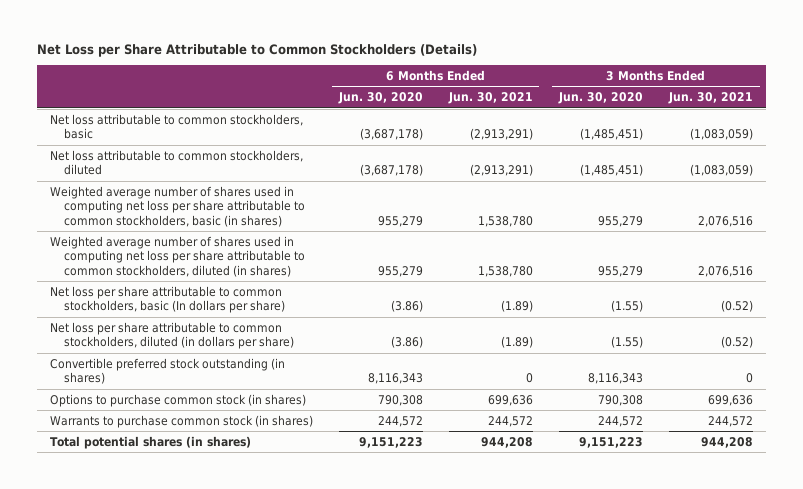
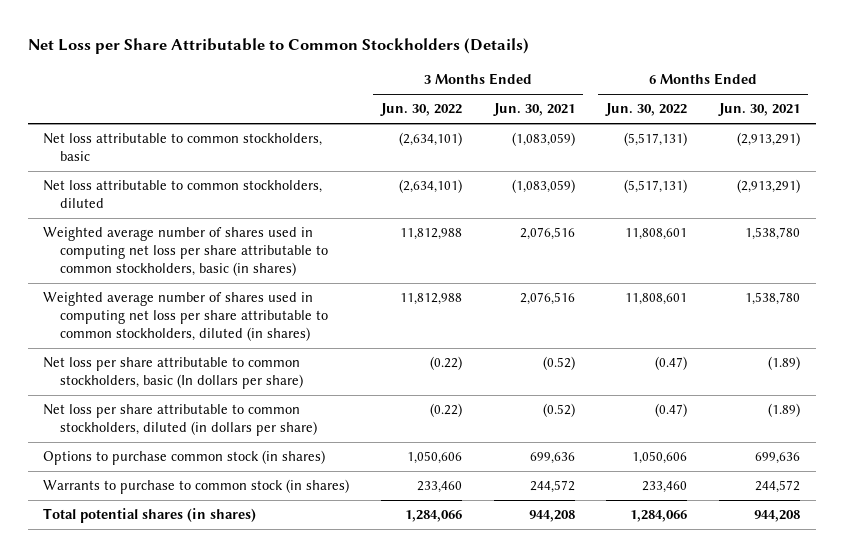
[337,92,423,105] Jun. 30, 2020 -> none
[557,92,643,105] Jun. 30, 2020 -> none
none -> [380,103,463,117] Jun. 30, 2022
none -> [605,103,688,117] Jun. 30, 2022
[49,357,285,385] Convertible preferred stock outstanding (in shares) -> none
[49,414,313,428] Warrants to purchase common stock (in shares) -> [43,479,350,495] Warrants to purchase to common stock (in shares)

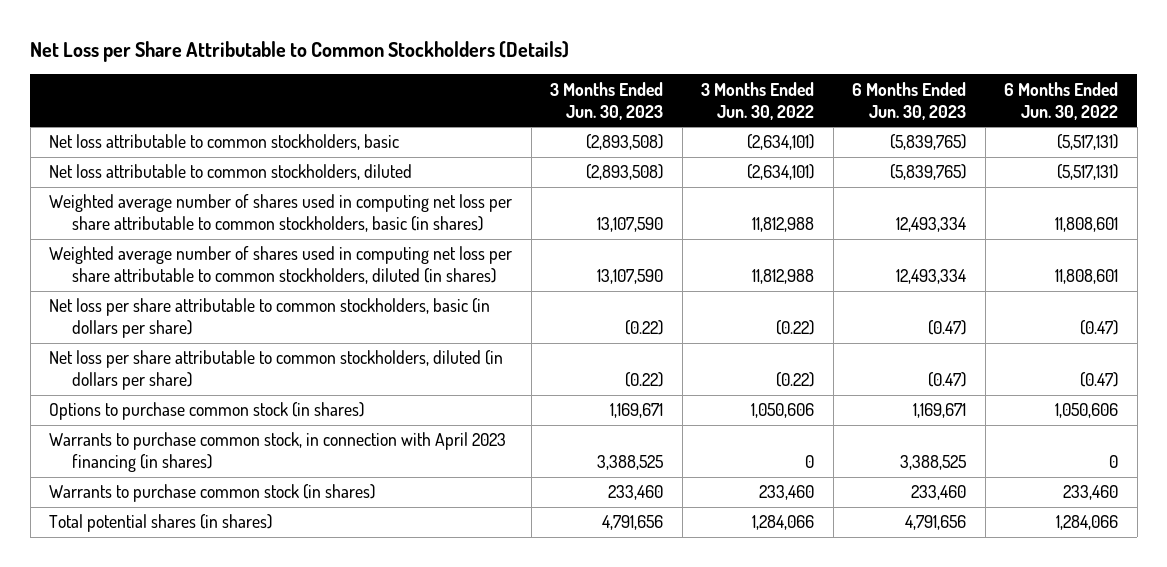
[492,103,575,117] Jun. 30, 2021 -> none
[717,103,800,117] Jun. 30, 2021 -> none
none -> [550,81,664,120] 3 Months Ended Jun. 30, 2023
none -> [852,81,967,120] 6 Months Ended Jun. 30, 2023
[43,357,303,390] Net loss per share attributable to common stockholders, basic (In dollars per share) -> [49,298,491,339] Net loss per share attributable to common stockholders, basic (in dollars per share)
none -> [49,432,507,473] Warrants to purchase common stock, in connection with April 2023 financing (in shares)
[43,479,350,495] Warrants to purchase to common stock (in shares) -> [49,484,376,503] Warrants to purchase common stock (in shares)

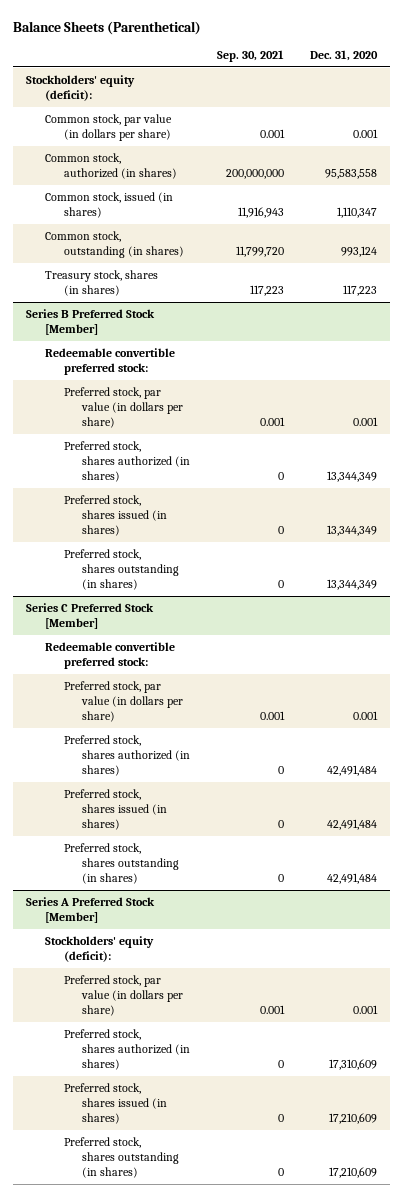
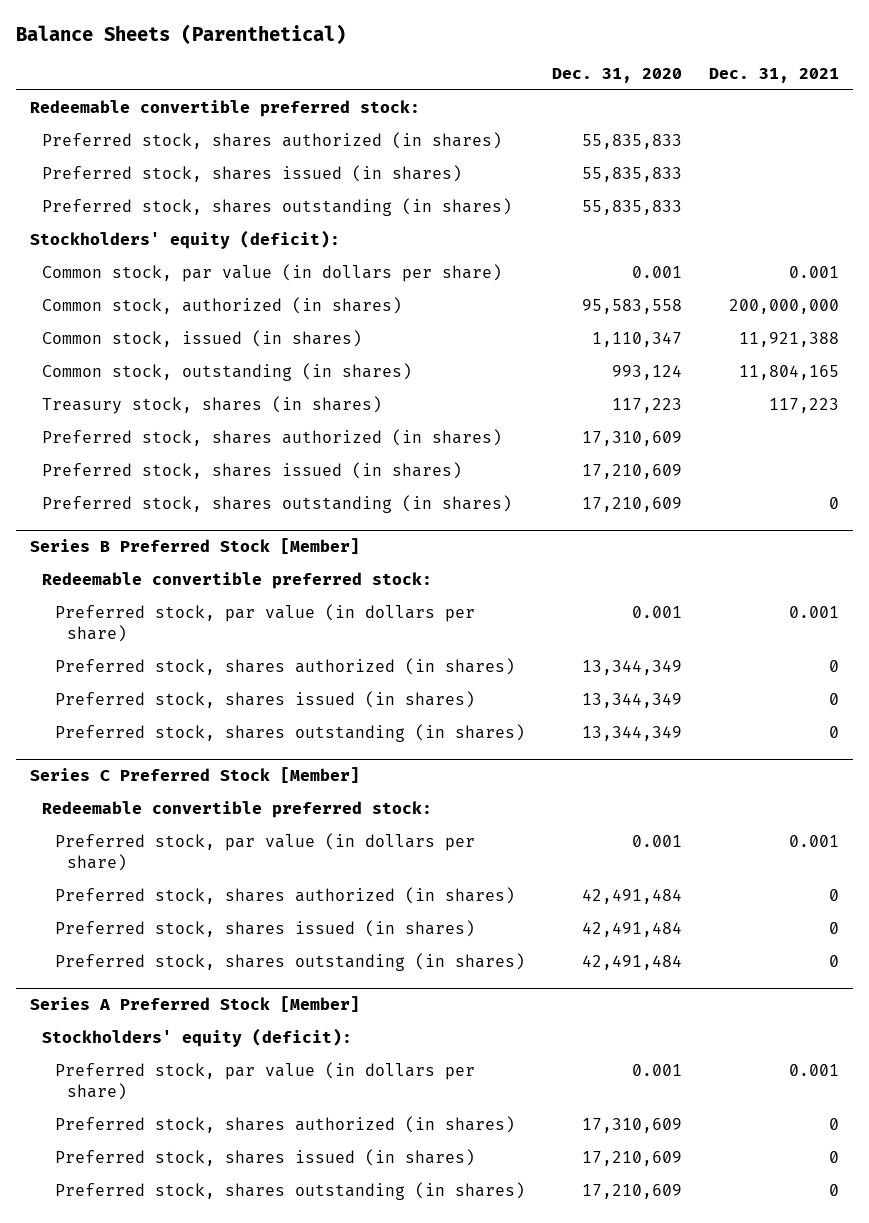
[216,50,284,63] Sep. 30, 2021 -> none
none -> [709,68,840,84] Dec. 31, 2021
none -> [29,100,420,118] Redeemable convertible preferred stock:
none -> [42,132,503,150] Preferred stock, shares authorized (in shares)
none -> [42,165,463,183] Preferred stock, shares issued (in shares)
none -> [42,198,513,217] Preferred stock, shares outstanding (in shares)
none -> [42,429,503,447] Preferred stock, shares authorized (in shares)
none -> [42,462,463,480] Preferred stock, shares issued (in shares)
none -> [42,495,513,514] Preferred stock, shares outstanding (in shares)

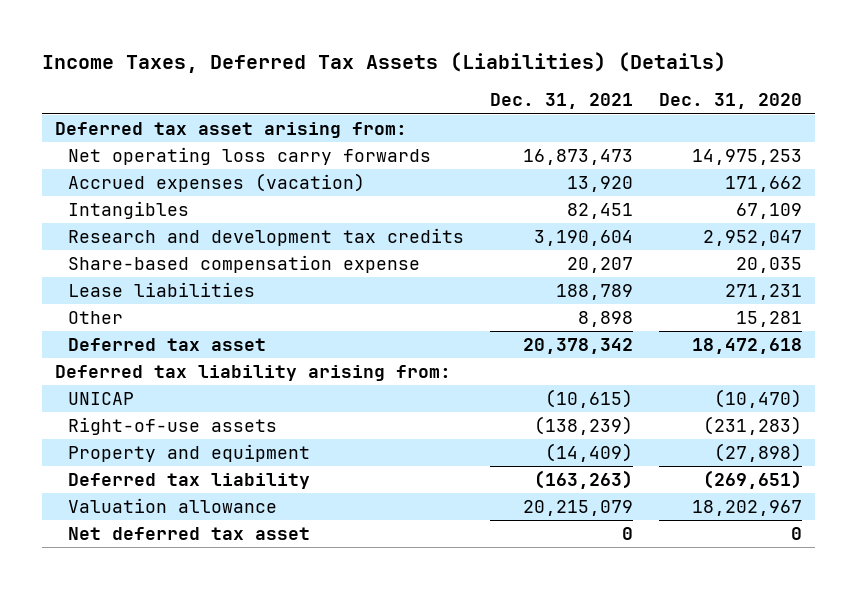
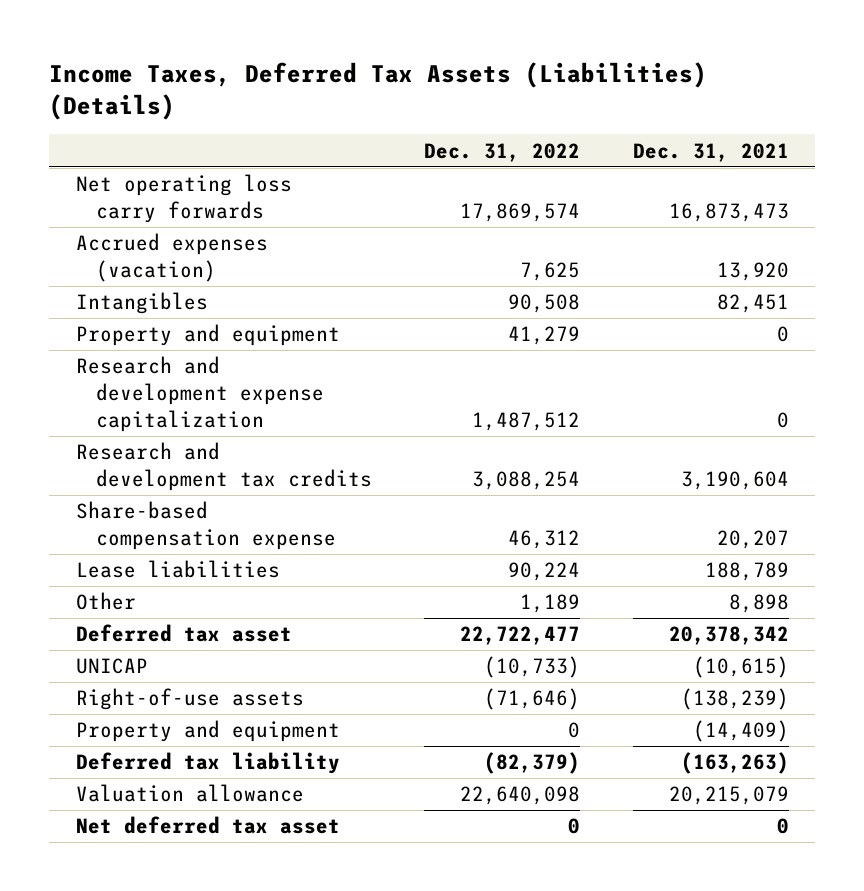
[658,93,802,110] Dec. 31, 2020 -> none
none -> [424,142,581,162] Dec. 31, 2022
[55,121,408,138] Deferred tax asset arising from: -> none
none -> [75,324,340,347] Property and equipment
none -> [75,356,325,433] Research and development expense capitalization
[55,364,452,381] Deferred tax liability arising from: -> none

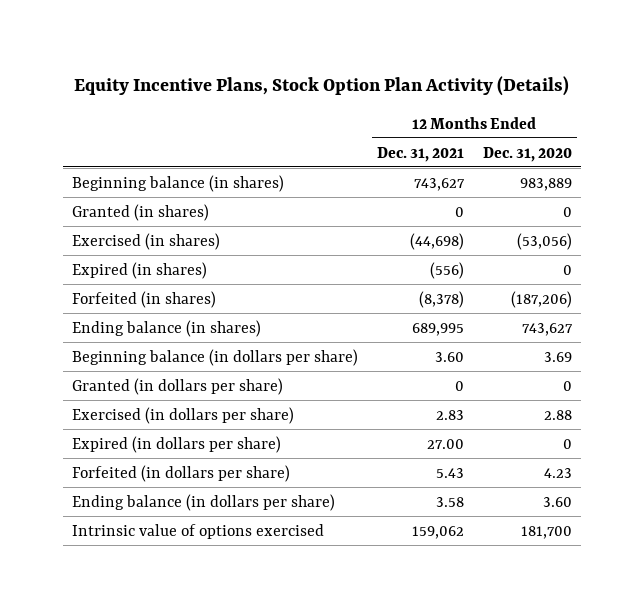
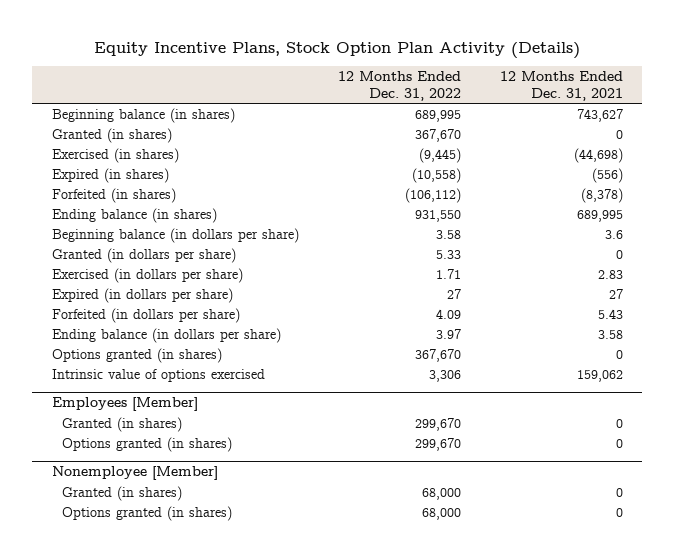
[482,146,572,162] Dec. 31, 2020 -> none
none -> [337,71,461,101] 12 Months Ended Dec. 31, 2022
[435,351,465,362] 3.60 -> [604,229,623,239] 3.6
[427,438,465,449] 27.00 -> [608,288,623,299] 27
none -> [51,347,222,363] Options granted (in shares)
none -> [51,397,198,412] Employees [Member]
none -> [62,416,183,432] Granted (in shares)
none -> [62,436,233,452] Options granted (in shares)
none -> [51,466,218,481] Nonemployee [Member]
none -> [62,485,183,501] Granted (in shares)
none -> [62,505,233,521] Options granted (in shares)

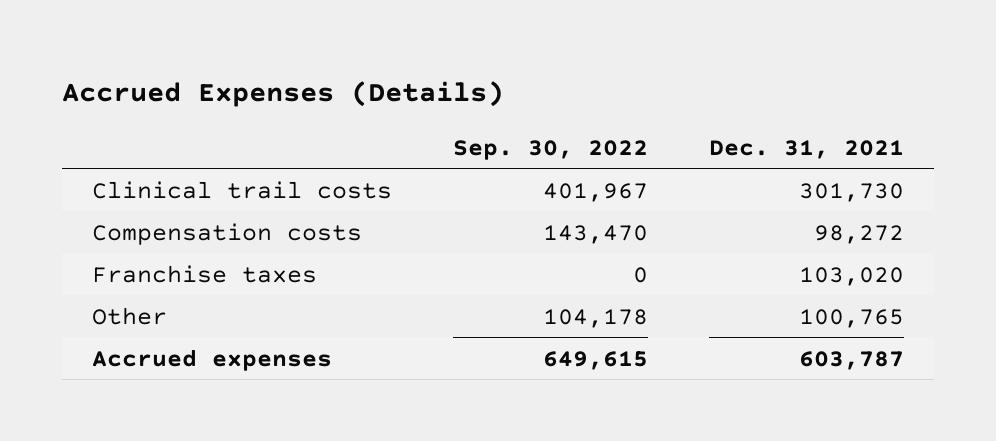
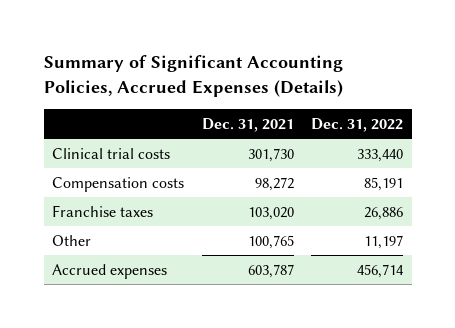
[61,80,504,107] Accrued Expenses (Details) -> [43,55,343,97] Summary of Significant Accounting Policies, Accrued Expenses (Details)
[452,139,648,160] Sep. 30, 2022 -> none
none -> [310,117,403,132] Dec. 31, 2022
[92,180,393,199] Clinical trail costs -> [52,147,171,159] Clinical trial costs

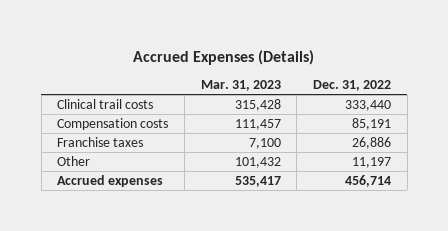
[43,55,343,97] Summary of Significant Accounting Policies, Accrued Expenses (Details) -> [133,49,315,65] Accrued Expenses (Details)
[201,117,294,132] Dec. 31, 2021 -> none
none -> [200,80,281,92] Mar. 31, 2023
[52,147,171,159] Clinical trial costs -> [57,98,154,109] Clinical trail costs

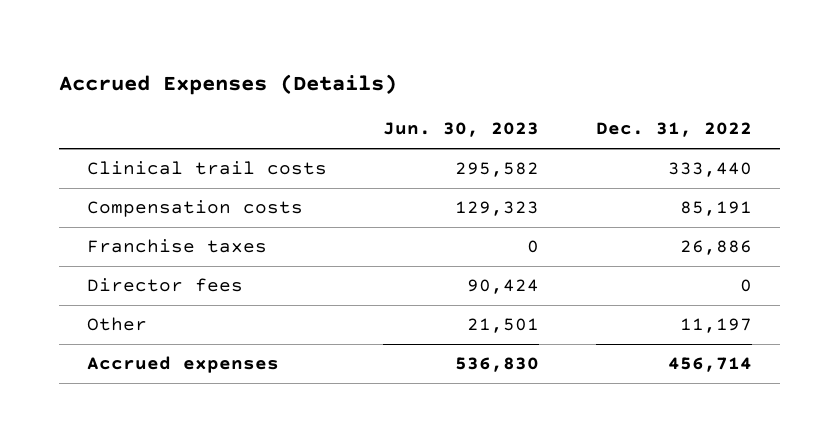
[200,80,281,92] Mar. 31, 2023 -> none
none -> [383,122,540,138] Jun. 30, 2023
none -> [87,278,244,293] Director fees

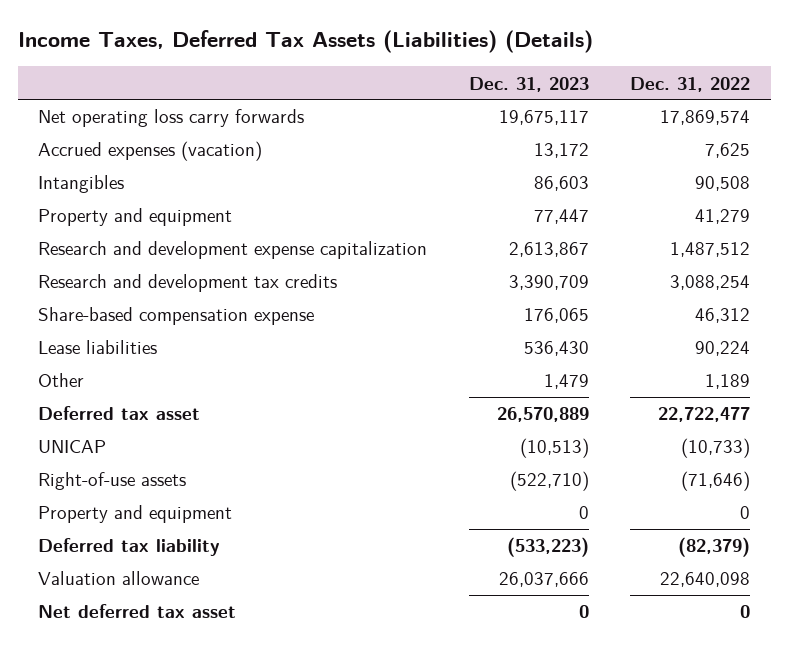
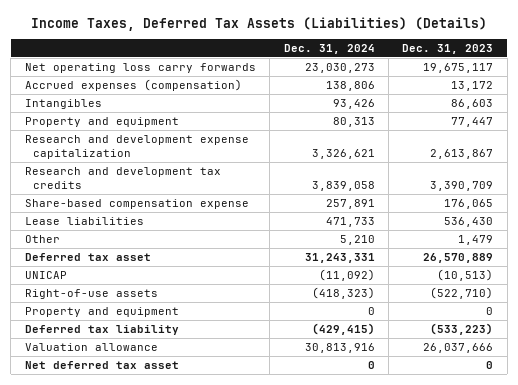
[629,76,750,92] Dec. 31, 2022 -> none
none -> [283,43,375,54] Dec. 31, 2024
[38,141,263,162] Accrued expenses (vacation) -> [24,78,242,91] Accrued expenses (compensation)

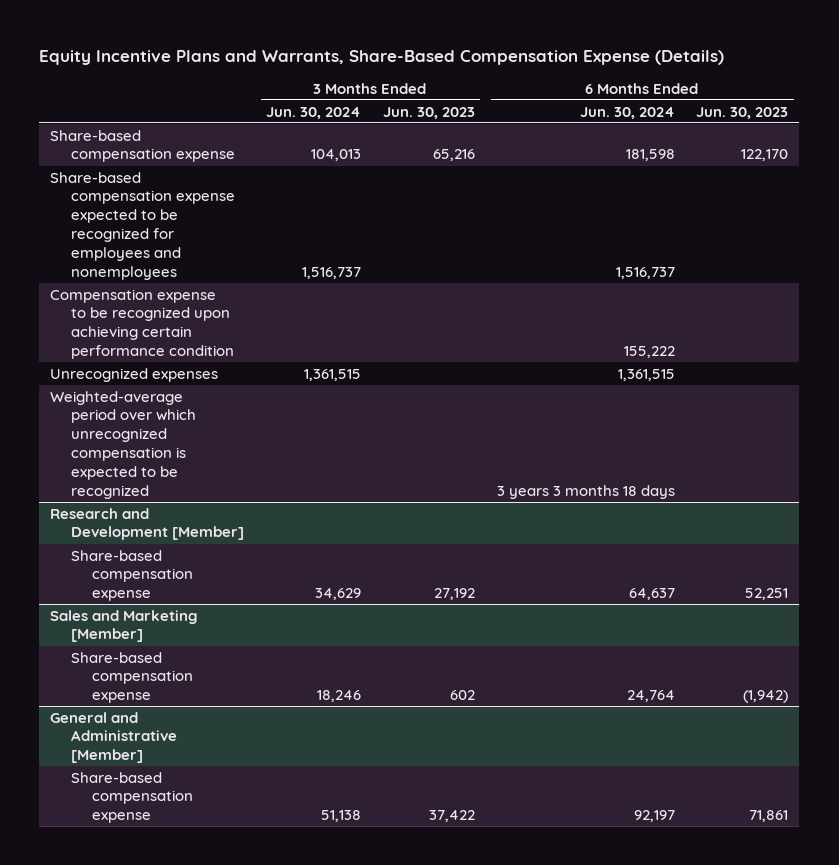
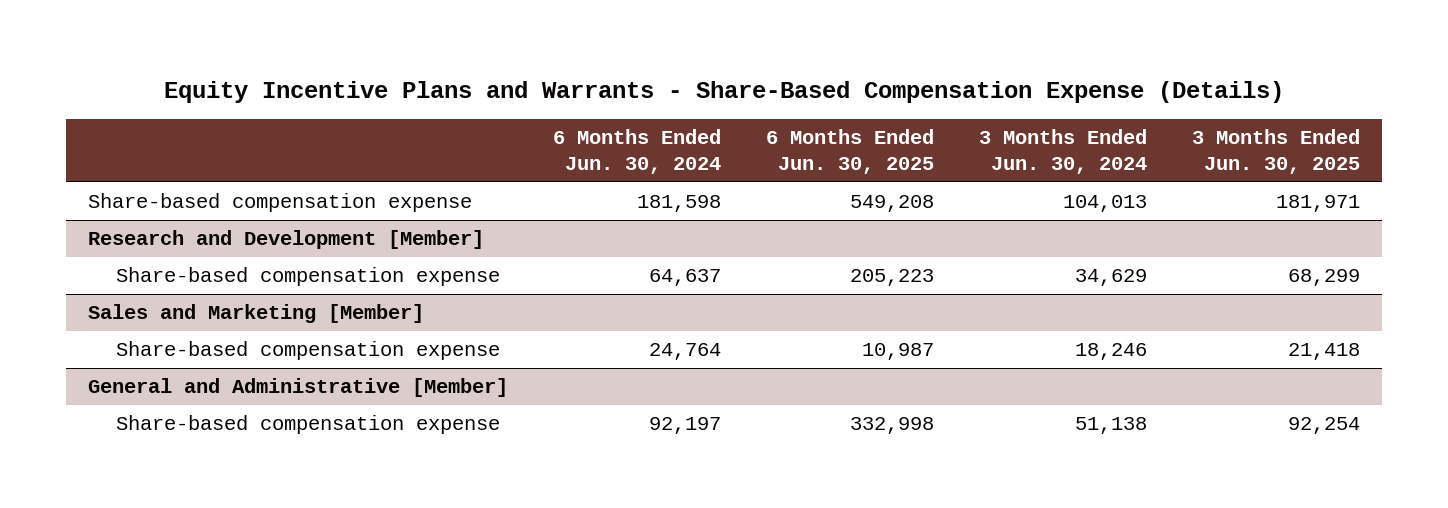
[39,50,725,66] Equity Incentive Plans and Warrants, Share-Based Compensation Expense (Details) -> [164,81,1285,104] Equity Incentive Plans and Warrants - Share-Based Compensation Expense (Details)
[382,106,475,119] Jun. 30, 2023 -> none
[696,106,789,119] Jun. 30, 2023 -> none
none -> [766,128,935,175] 6 Months Ended Jun. 30, 2025
none -> [1191,128,1360,175] 3 Months Ended Jun. 30, 2025
[50,171,236,280] Share-based compensation expense expected to be recognized for employees and nonemployees -> none
[50,288,235,360] Compensation expense to be recognized upon achieving certain performance condition -> none
[50,367,219,382] Unrecognized expenses -> none
[50,390,197,499] Weighted-average period over which unrecognized compensation is expected to be recognized -> none

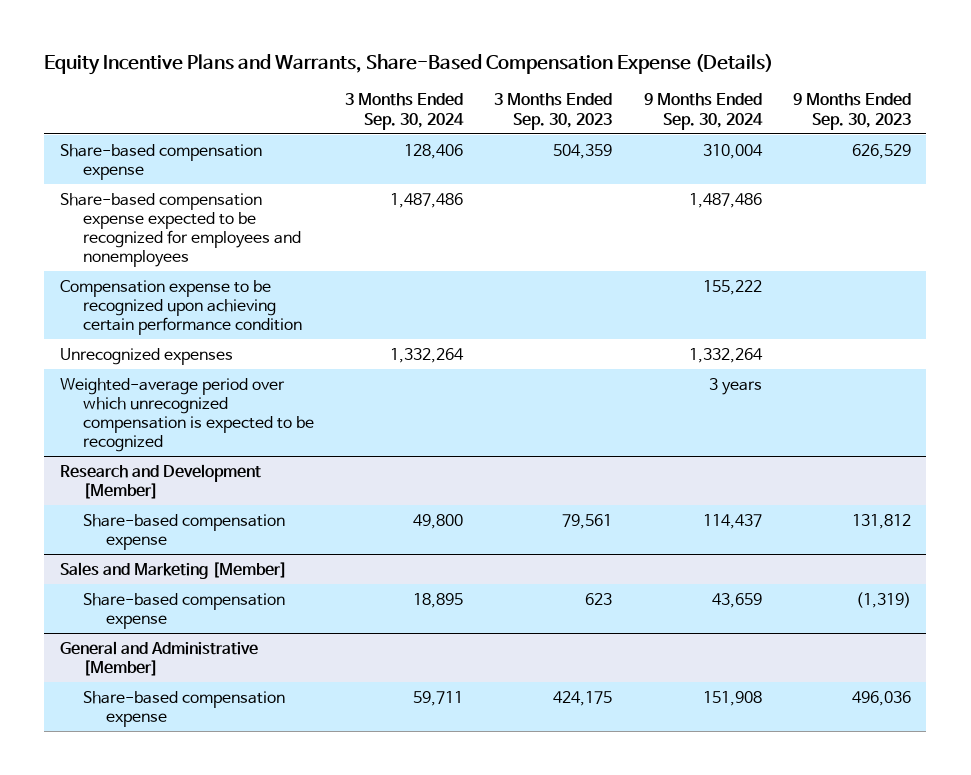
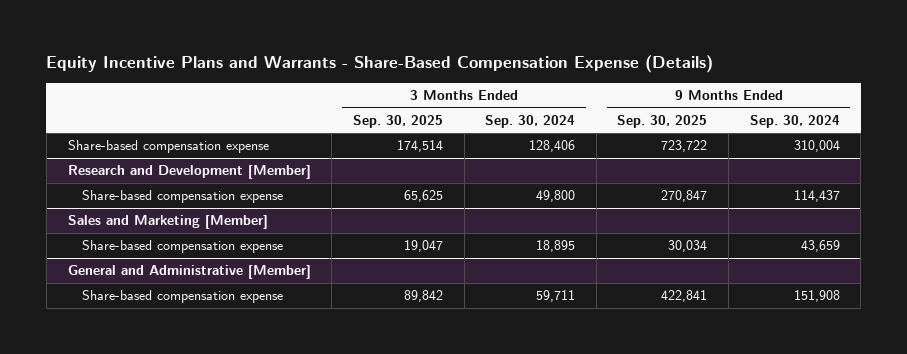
[44,54,774,76] Equity Incentive Plans and Warrants, Share-Based Compensation Expense (Details) -> [46,55,714,74] Equity Incentive Plans and Warrants - Share-Based Compensation Expense (Details)
[494,93,613,130] 3 Months Ended Sep. 30, 2023 -> none
[792,93,911,130] 9 Months Ended Sep. 30, 2023 -> none
none -> [352,114,443,128] Sep. 30, 2025
none -> [617,114,708,128] Sep. 30, 2025
[59,192,301,268] Share-based compensation expense expected to be recognized for employees and nonemployees -> none
[59,279,302,335] Compensation expense to be recognized upon achieving certain performance condition -> none
[59,347,233,365] Unrecognized expenses -> none
[59,377,314,453] Weighted-average period over which unrecognized compensation is expected to be recognized -> none

